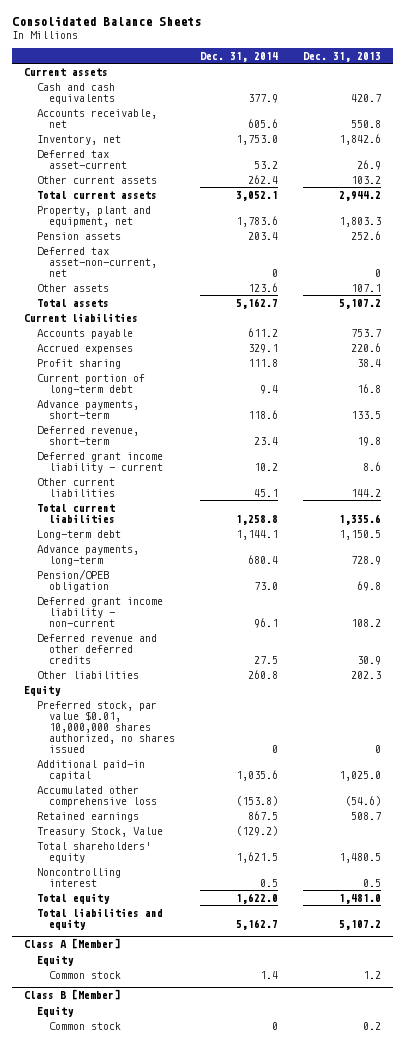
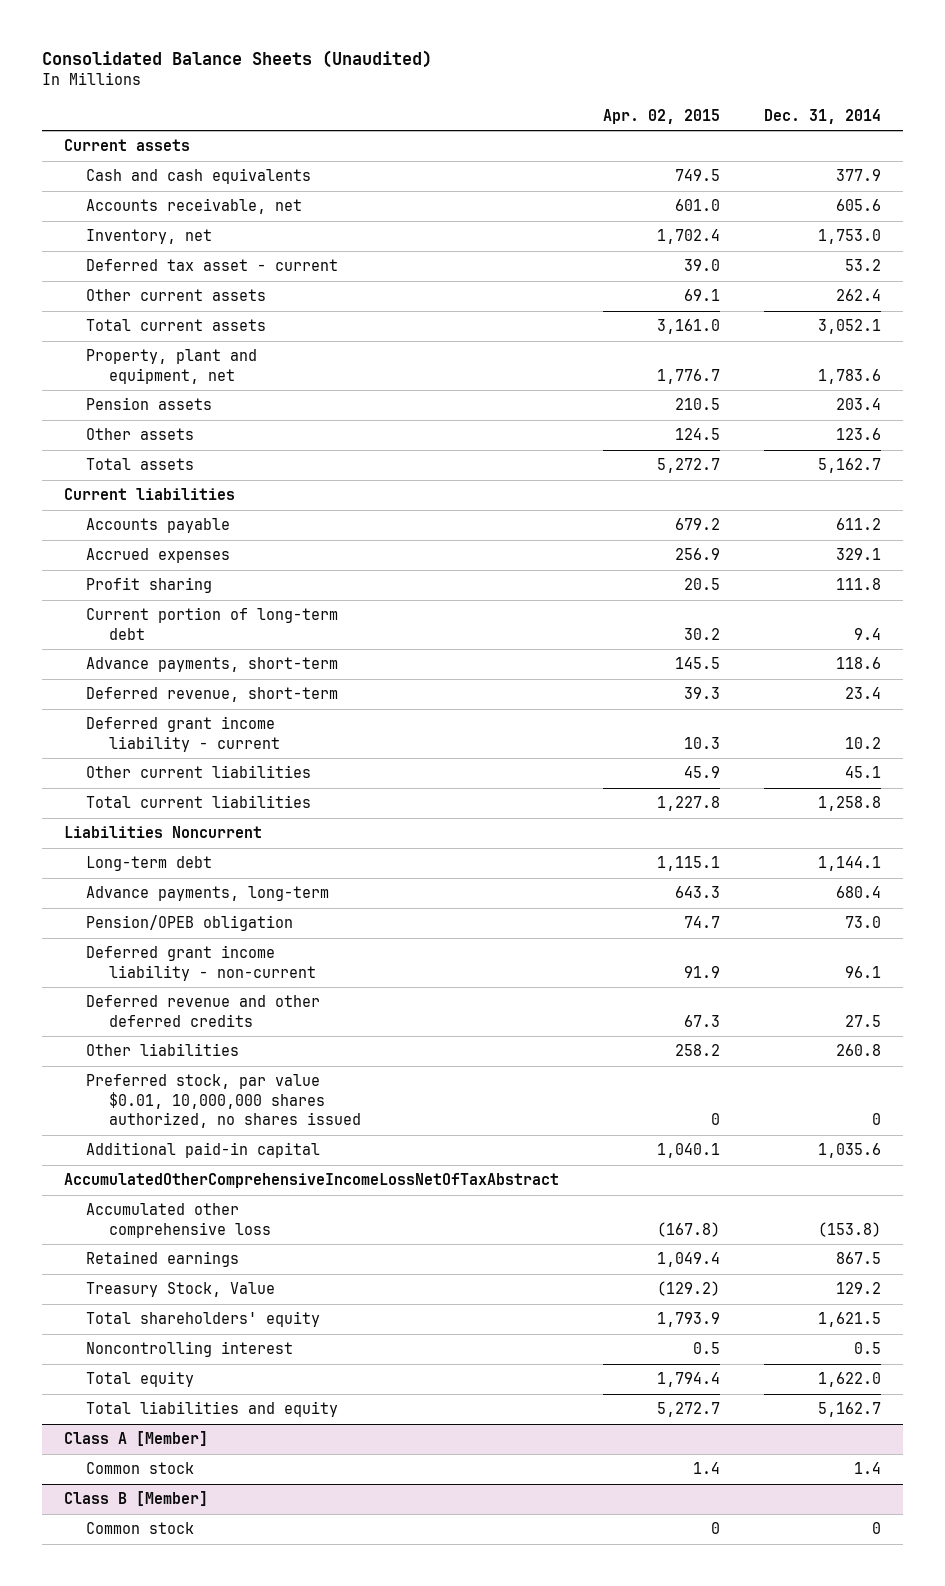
[11,16,201,27] Consolidated Balance Sheets -> [42,50,433,69] Consolidated Balance Sheets (Unaudited)
[302,51,381,62] Dec. 31, 2013 -> none
none -> [602,108,720,124] Apr. 02, 2015
[36,149,128,169] Deferred tax asset-current -> [86,259,339,272] Deferred tax asset - current
[36,246,158,277] Deferred tax asset-non-current, net -> none
none -> [64,826,263,839] Liabilities Noncurrent
[24,684,62,696] Equity -> none
none -> [64,1173,560,1189] AccumulatedOtherComprehensiveIncomeLossNetOfTaxAbstract
[235,825,278,836] (129.2) -> [835,1282,881,1295] 129.2
[36,954,74,966] Equity -> none
[36,1005,74,1017] Equity -> none

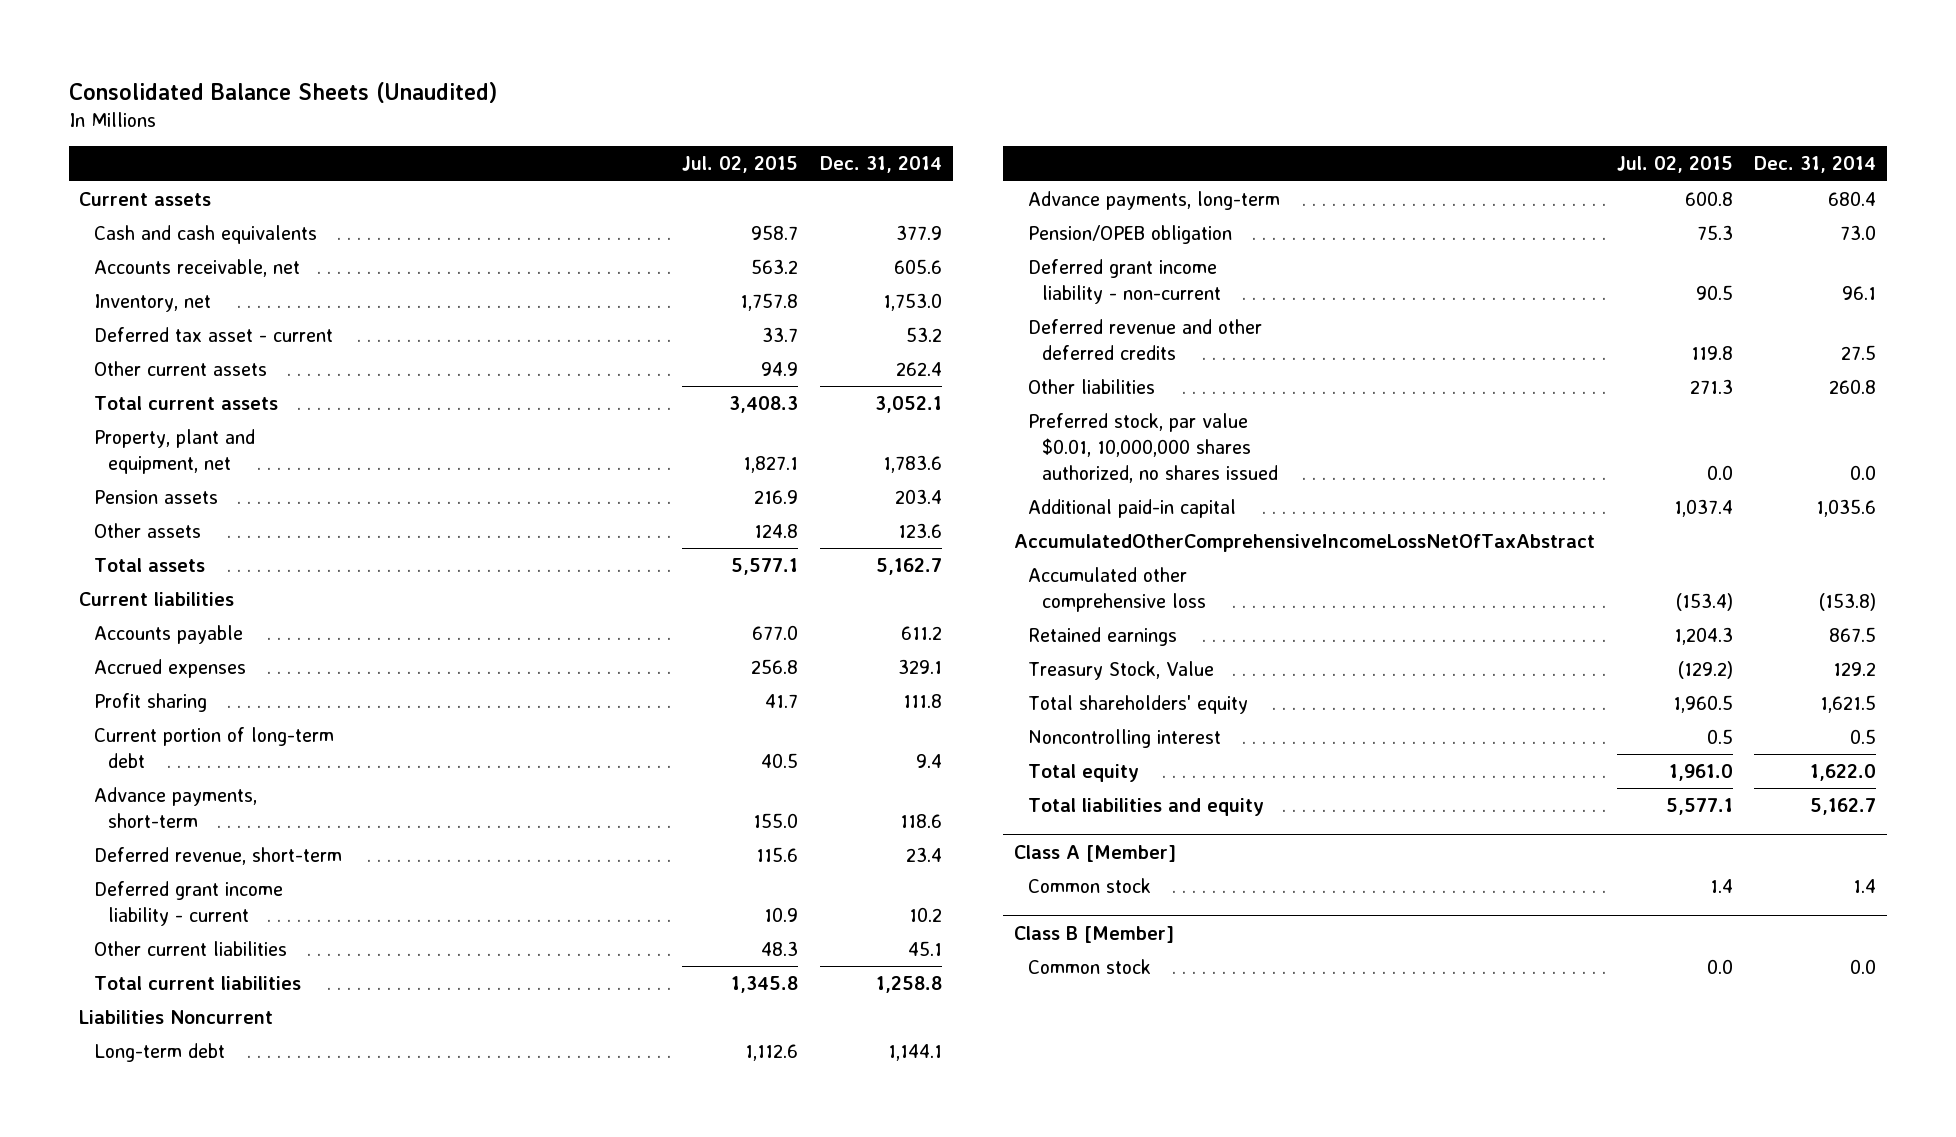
[602,108,720,124] Apr. 02, 2015 -> none
none -> [682,156,799,174] Jul. 02, 2015
[871,1113,881,1126] 0 -> [1850,464,1877,480] 0.0
[871,1522,881,1535] 0 -> [1850,958,1877,974] 0.0

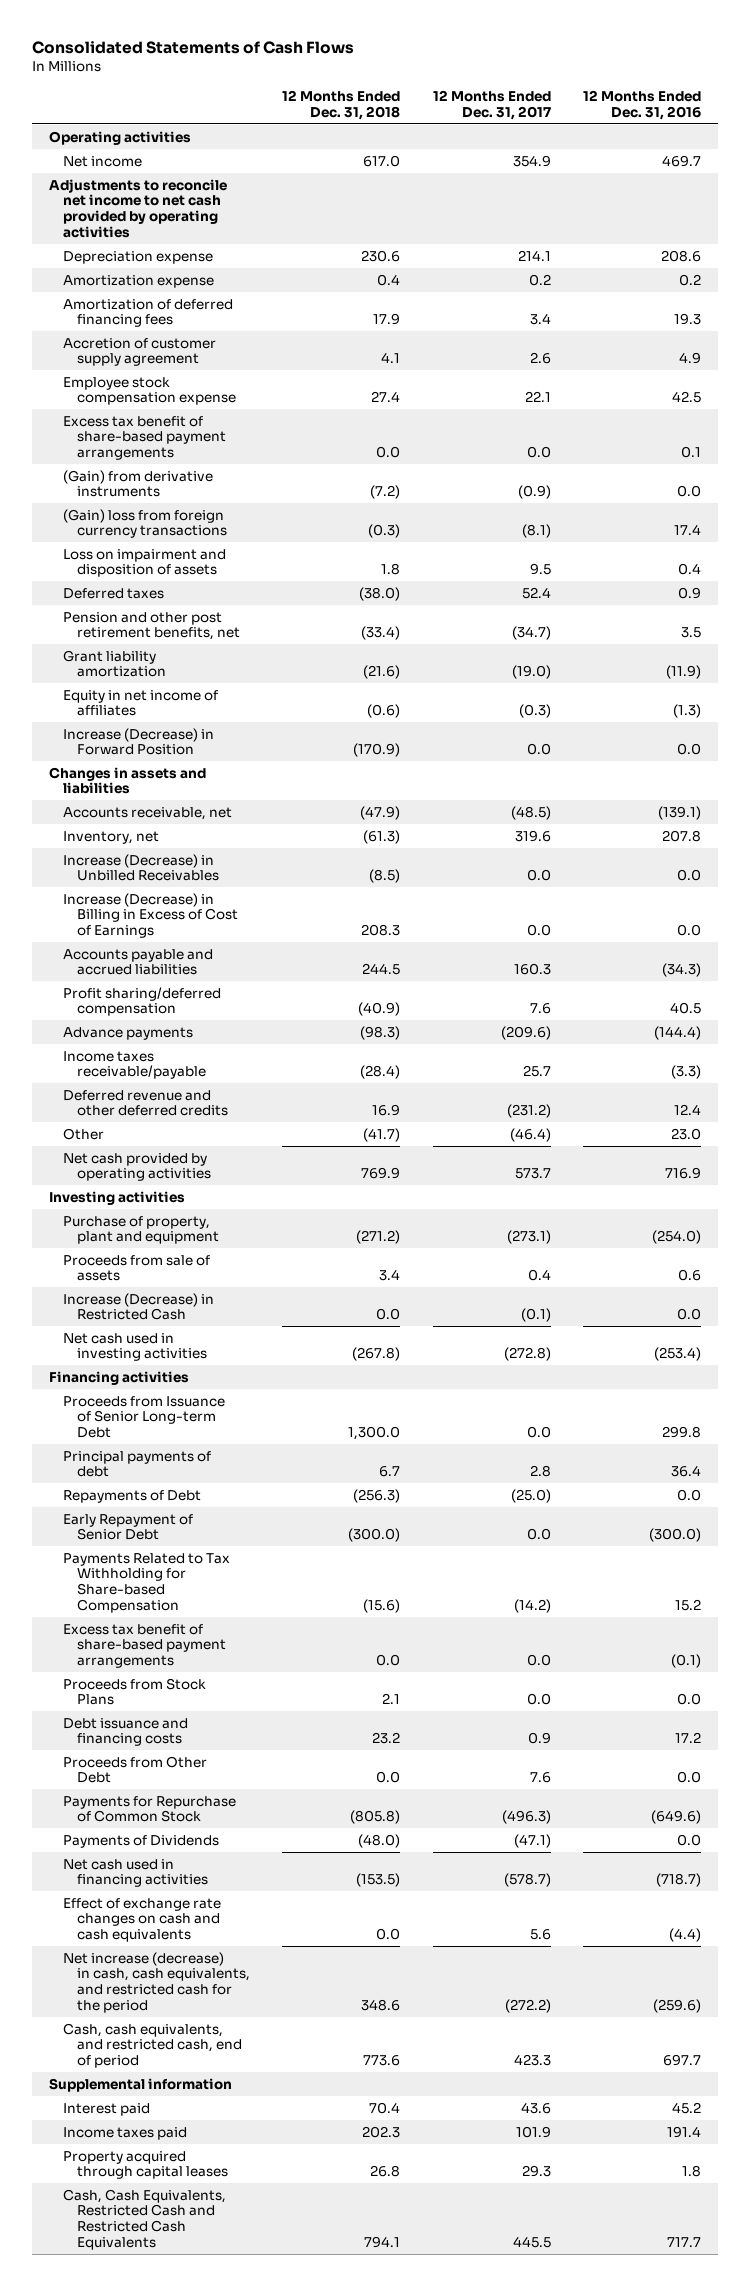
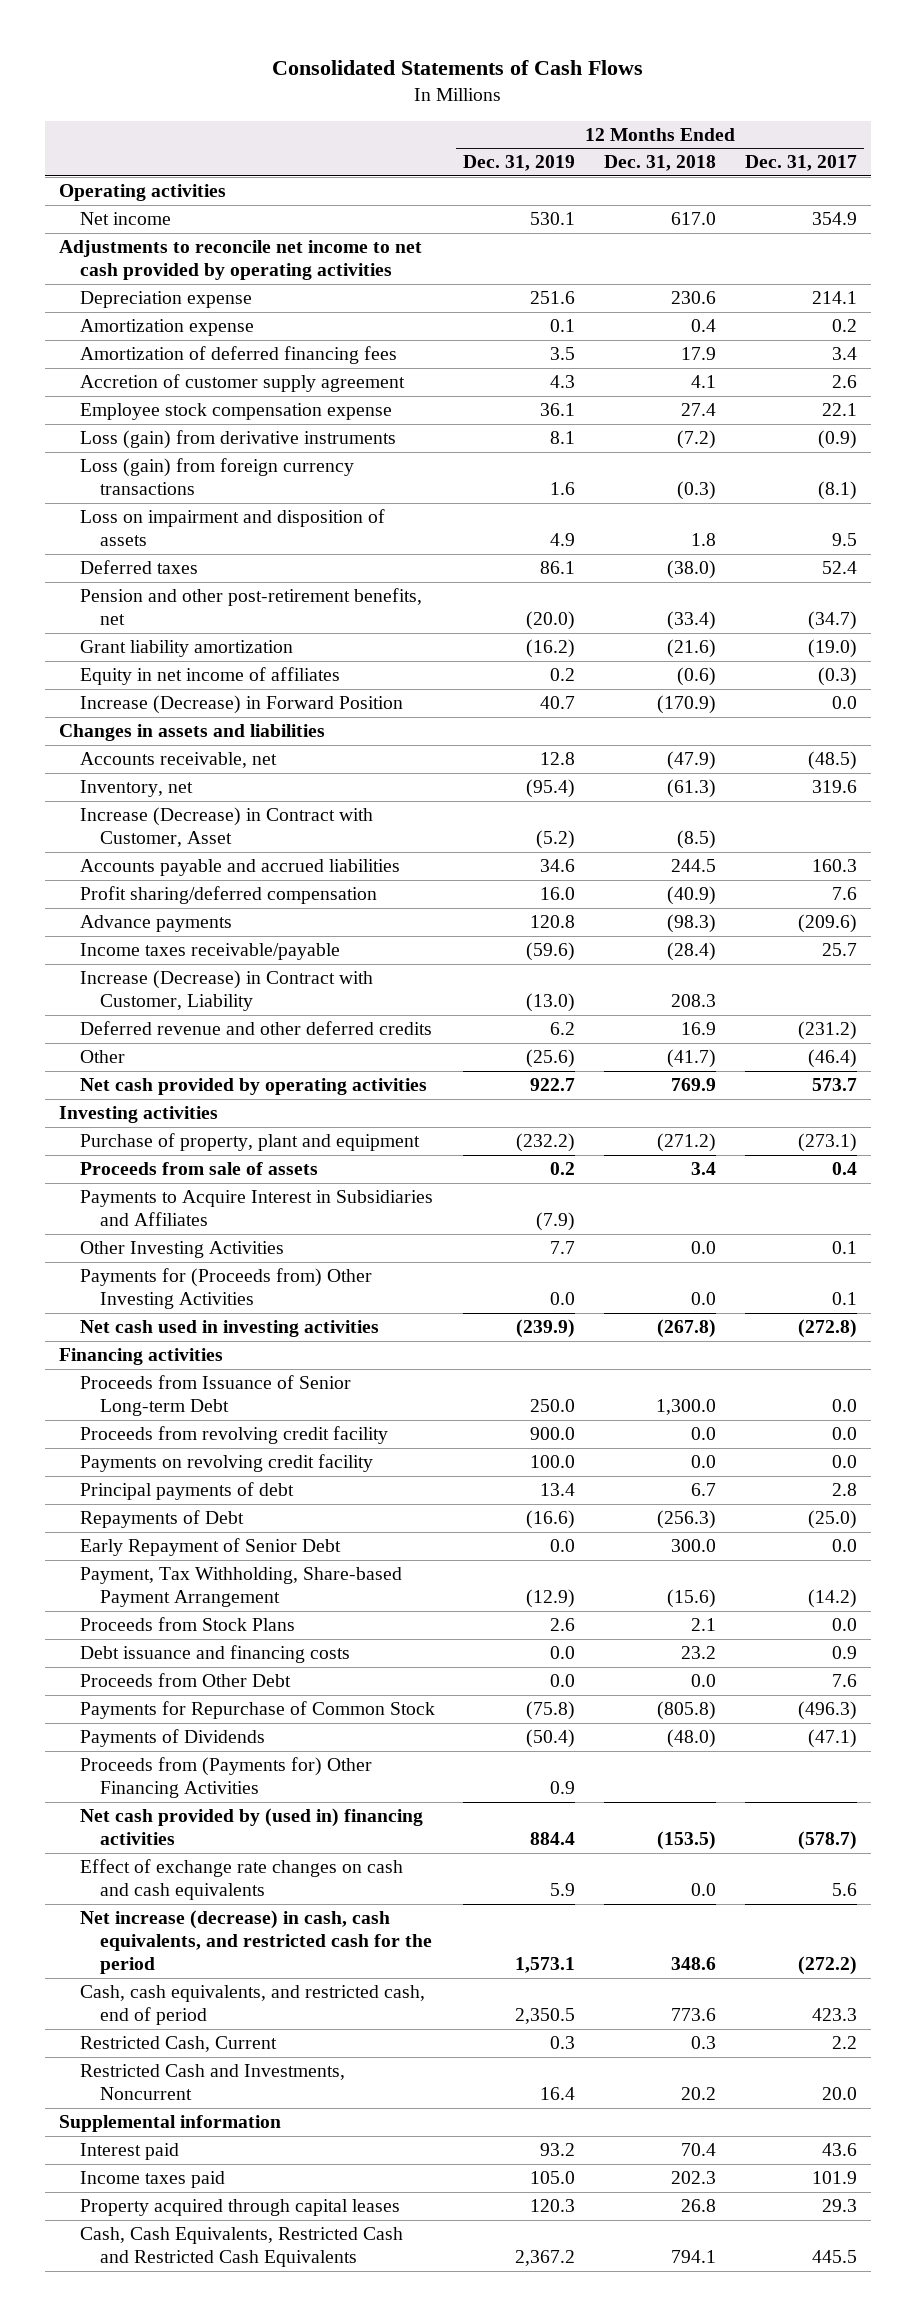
[583,90,702,120] 12 Months Ended Dec. 31, 2016 -> none
none -> [463,155,576,172] Dec. 31, 2019
[62,415,226,460] Excess tax benefit of share-based payment arrangements -> none
[62,469,213,498] (Gain) from derivative instruments -> [79,430,396,450] Loss (gain) from derivative instruments
[62,508,227,539] (Gain) loss from foreign currency transactions -> [79,458,354,496] Loss (gain) from foreign currency transactions
[62,611,240,641] Pension and other post retirement benefits, net -> [79,588,422,626] Pension and other post-retirement benefits, net
[62,853,219,882] Increase (Decrease) in Unbilled Receivables -> none
[62,892,238,938] Increase (Decrease) in Billing in Excess of Cost of Earnings -> none
none -> [79,807,373,848] Increase (Decrease) in Contract with Customer, Asset
none -> [79,970,373,1012] Increase (Decrease) in Contract with Customer, Liability
[62,1292,214,1321] Increase (Decrease) in Restricted Cash -> none
none -> [79,1190,433,1227] Payments to Acquire Interest in Subsidiaries and Affiliates
none -> [79,1241,284,1259] Other Investing Activities
none -> [79,1268,372,1310] Payments for (Proceeds from) Other Investing Activities
none -> [79,1426,388,1445] Proceeds from revolving credit facility
none -> [79,1454,373,1473] Payments on revolving credit facility
[62,1623,226,1668] Excess tax benefit of share-based payment arrangements -> none
[348,1528,401,1543] (300.0) -> [671,1539,717,1553] 300.0
[62,1552,230,1613] Payments Related to Tax Withholding for Share-based Compensation -> [79,1567,402,1608] Payment, Tax Withholding, Share-based Payment Arrangement
none -> [79,1757,372,1799] Proceeds from (Payments for) Other Financing Activities
[62,1858,208,1888] Net cash used in financing activities -> [79,1808,423,1846] Net cash provided by (used in) financing activities
none -> [79,2036,277,2053] Restricted Cash, Current
none -> [79,2064,345,2101] Restricted Cash and Investments, Noncurrent

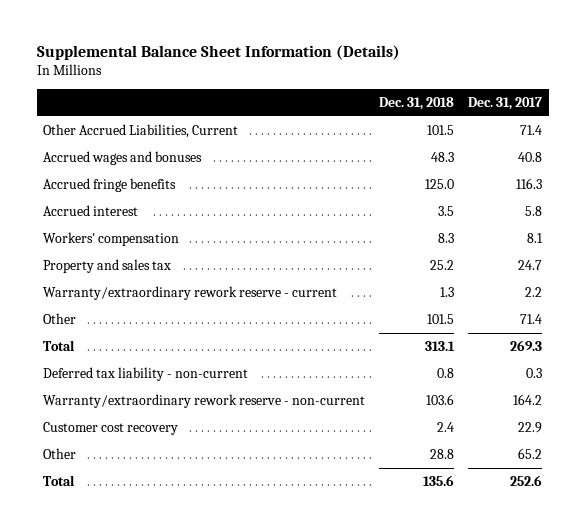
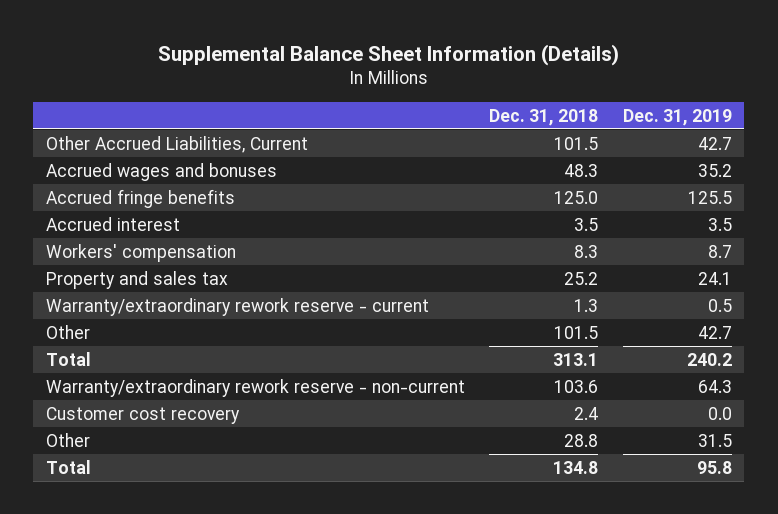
[468,96,543,110] Dec. 31, 2017 -> none
none -> [623,108,733,126] Dec. 31, 2019
[43,366,249,381] Deferred tax liability - non-current -> none
[423,474,455,486] 135.6 -> [553,460,599,474] 134.8

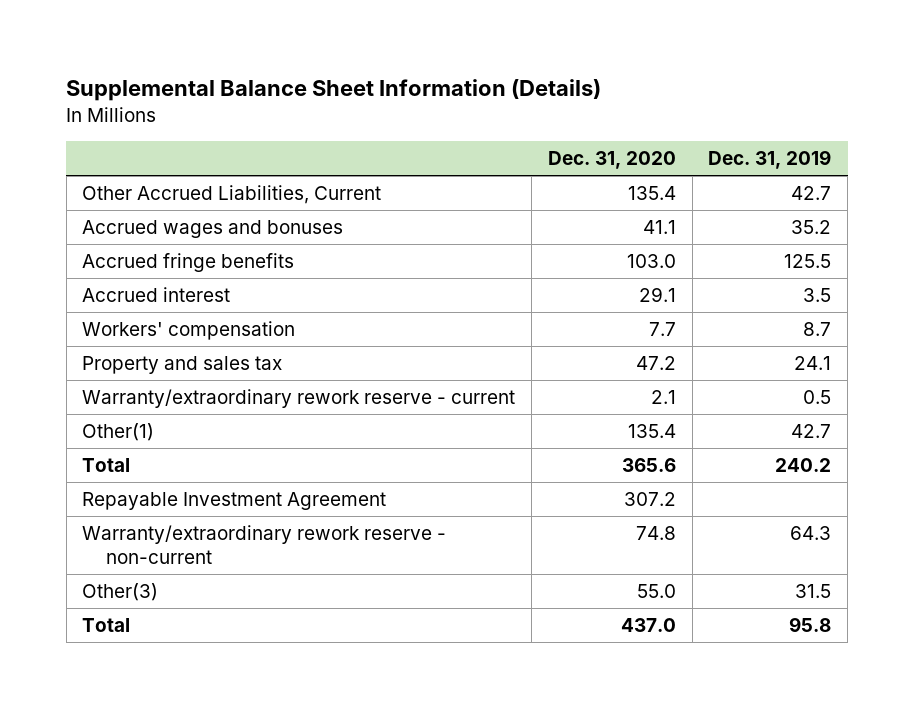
[489,108,599,126] Dec. 31, 2018 -> none
none -> [547,151,676,170] Dec. 31, 2020
[45,324,90,339] Other -> [82,423,155,442] Other(1)
none -> [82,492,387,511] Repayable Investment Agreement
[45,406,240,424] Customer cost recovery -> none
[45,432,90,447] Other -> [82,583,159,602] Other(3)

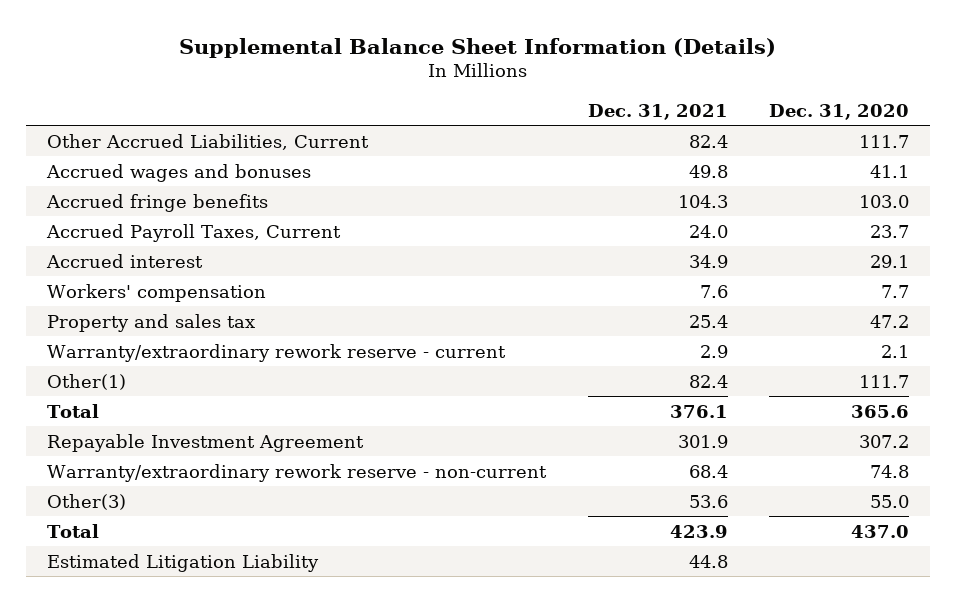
[708,150,832,170] Dec. 31, 2019 -> none
none -> [587,103,728,120] Dec. 31, 2021
[627,186,676,201] 135.4 -> [859,134,910,148] 111.7
none -> [45,223,341,242] Accrued Payroll Taxes, Current
[627,424,676,439] 135.4 -> [859,374,910,388] 111.7
none -> [46,553,319,572] Estimated Litigation Liability

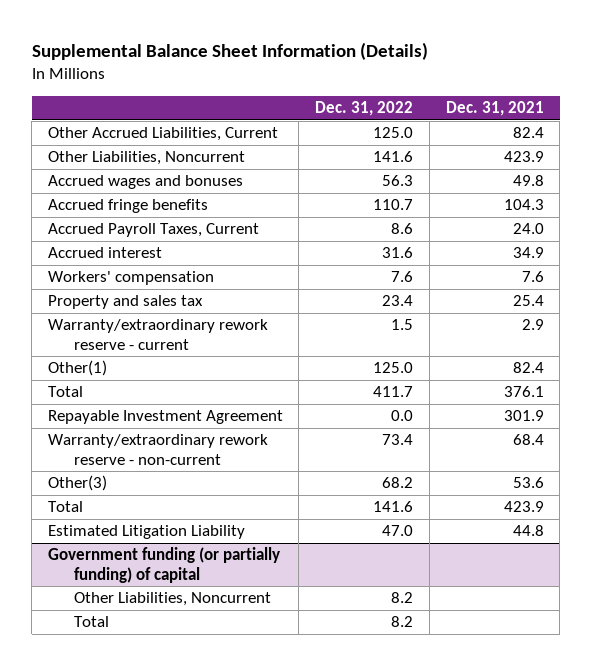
[769,103,910,120] Dec. 31, 2020 -> none
none -> [315,101,414,117] Dec. 31, 2022
none -> [47,151,245,166] Other Liabilities, Noncurrent
none -> [47,547,280,583] Government funding (or partially funding) of capital
none -> [74,592,272,607] Other Liabilities, Noncurrent
none -> [74,616,110,628] Total

